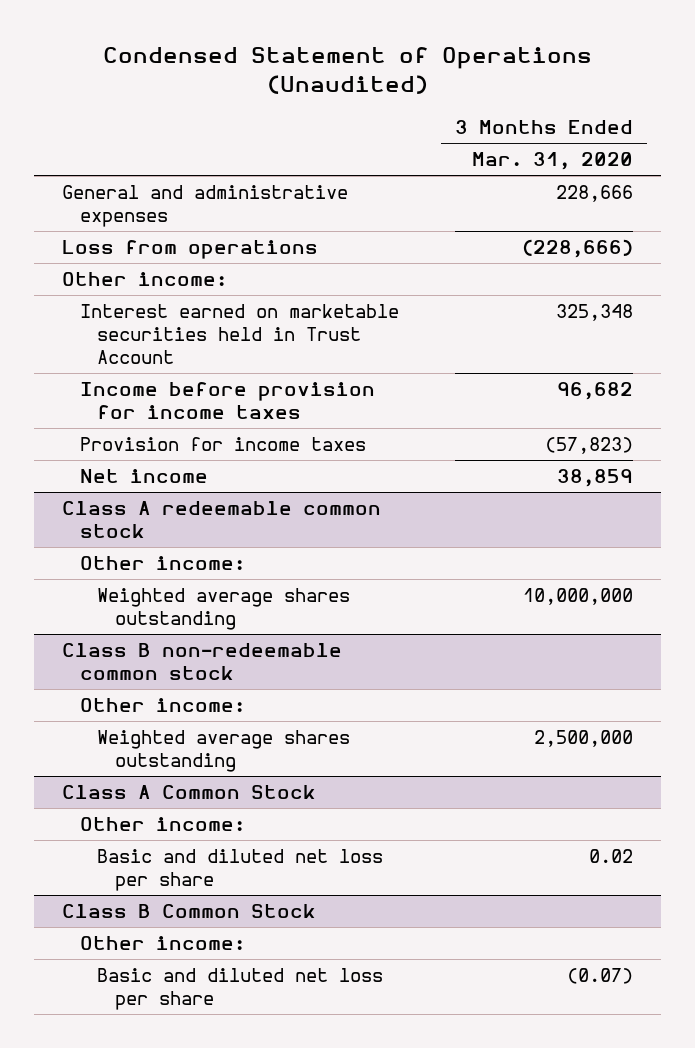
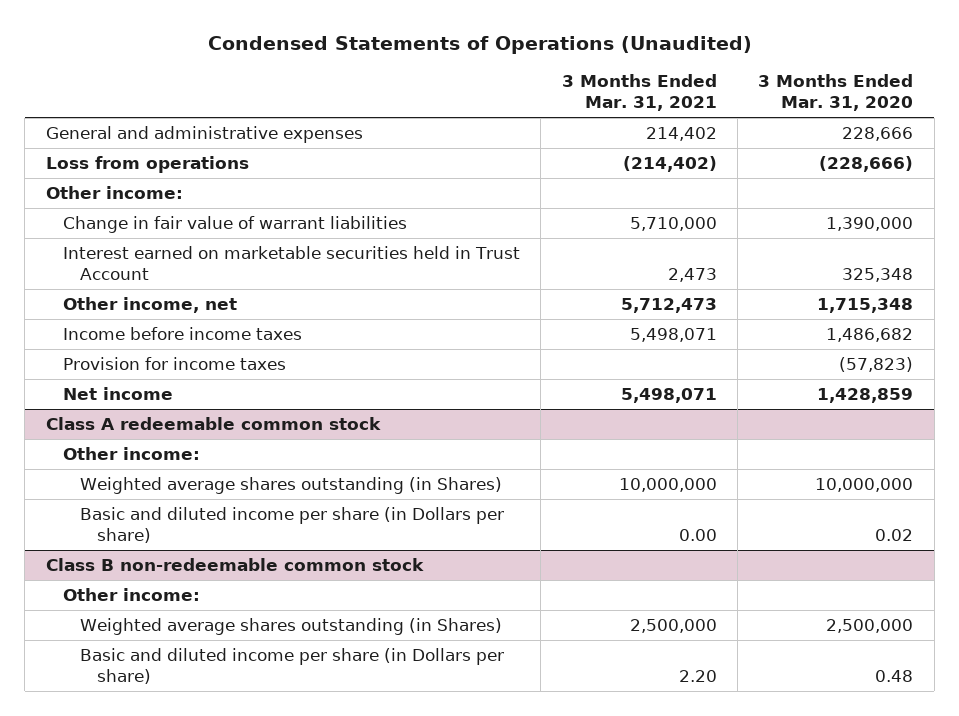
[102,47,592,95] Condensed Statement of Operations (Unaudited) -> [207,36,752,55] Condensed Statements of Operations (Unaudited)
none -> [561,74,717,112] 3 Months Ended Mar. 31, 2021
none -> [62,215,407,233] Change in fair value of warrant liabilities
none -> [62,296,237,313] Other income, net
[79,382,375,420] Income before provision for income taxes -> [62,326,302,340] Income before income taxes
[556,382,633,401] 96,682 -> [826,327,914,342] 1,486,682
[556,469,633,488] 38,859 -> [817,387,914,403] 1,428,859
[97,588,351,631] Weighted average shares outstanding -> [79,476,502,494] Weighted average shares outstanding (in Shares)
none -> [79,506,504,543] Basic and diluted income per share (in Dollars per share)
[62,785,317,800] Class A Common Stock -> none
[79,817,245,832] Other income: -> none
[62,904,317,919] Class B Common Stock -> none
[79,936,245,951] Other income: -> none
[97,968,384,1011] Basic and diluted net loss per share -> none
[97,730,351,773] Weighted average shares outstanding -> [79,617,502,635] Weighted average shares outstanding (in Shares)
[97,849,384,892] Basic and diluted net loss per share -> [79,647,504,684] Basic and diluted income per share (in Dollars per share)
[588,849,633,864] 0.02 -> [875,669,914,682] 0.48

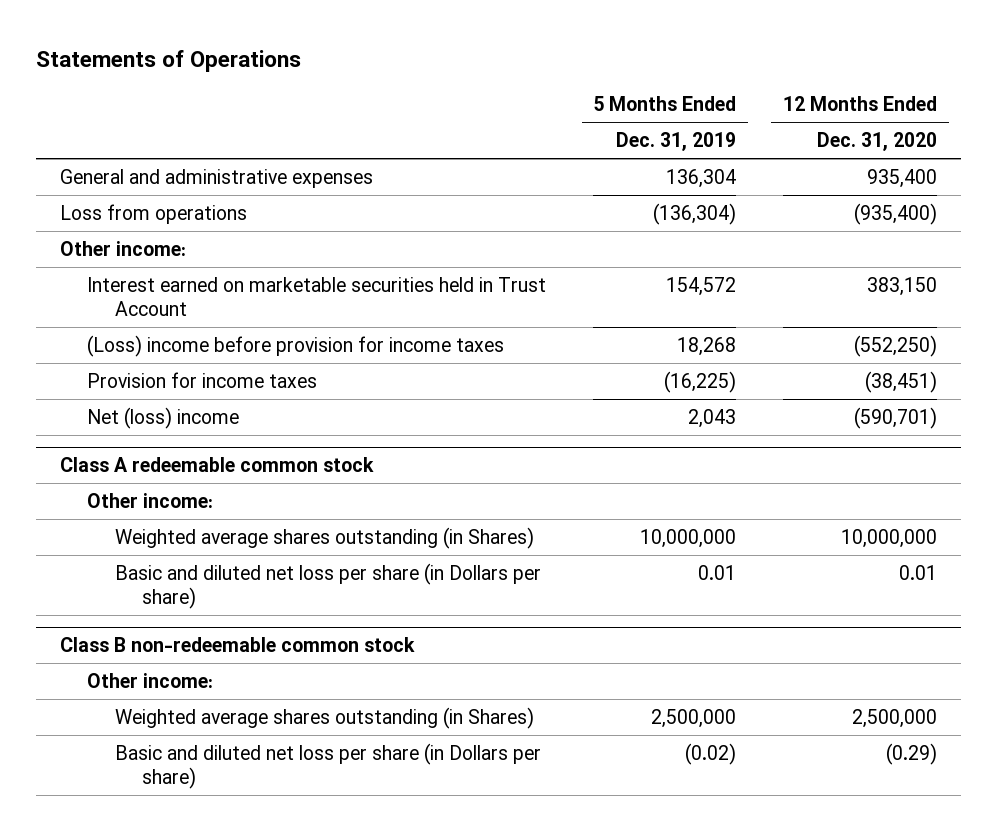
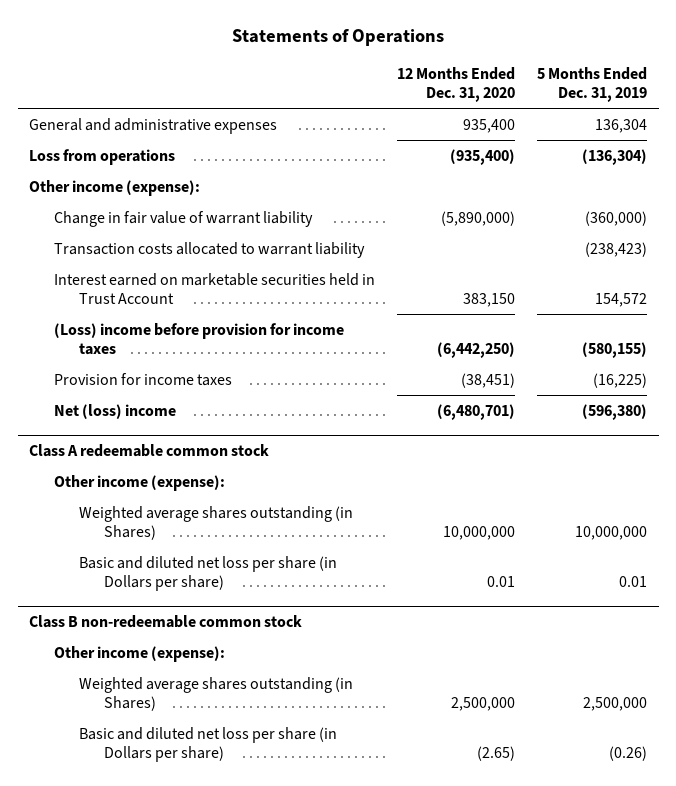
[59,240,186,256] Other income: -> [28,179,200,196] Other income (expense):
none -> [53,210,313,227] Change in fair value of warrant liability
none -> [53,241,365,258] Transaction costs allocated to warrant liability
[677,336,737,356] 18,268 -> [582,342,648,359] (580,155)
[854,334,938,357] (552,250) -> [437,342,516,359] (6,442,250)
[688,408,737,428] 2,043 -> [582,403,648,420] (596,380)
[854,406,938,429] (590,701) -> [437,403,516,420] (6,480,701)
[87,492,214,508] Other income: -> [53,474,225,491] Other income (expense):
[87,672,214,688] Other income: -> [53,645,225,662] Other income (expense):
[685,742,737,765] (0.02) -> [609,746,648,762] (0.26)
[886,742,938,765] (0.29) -> [477,746,516,762] (2.65)

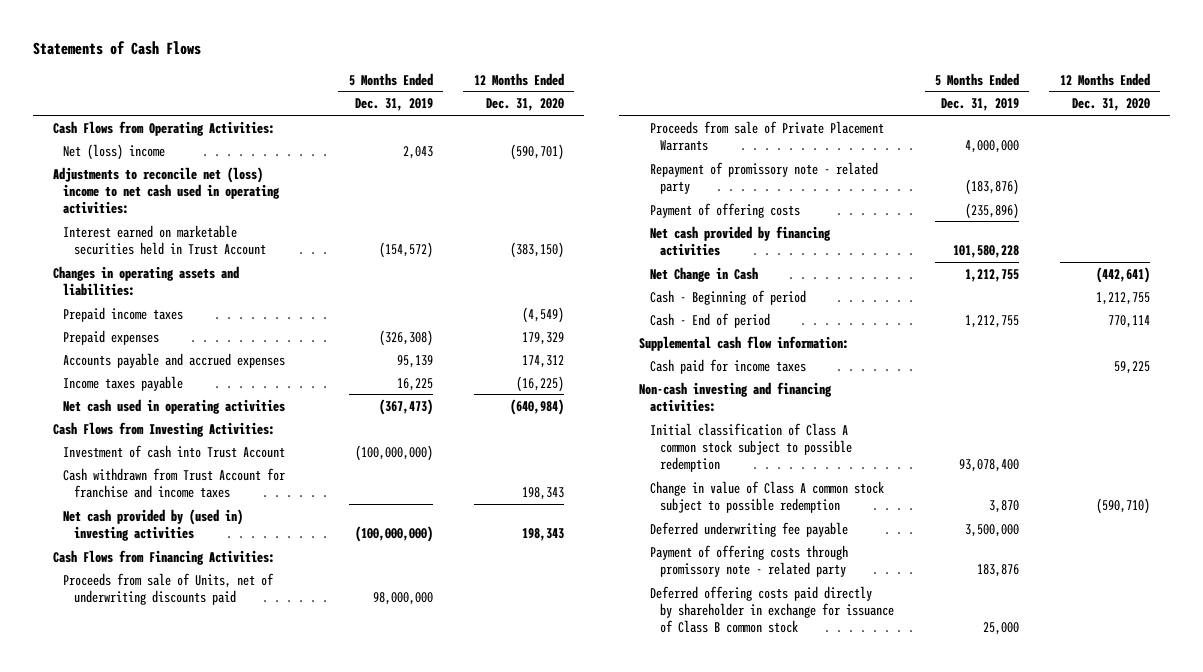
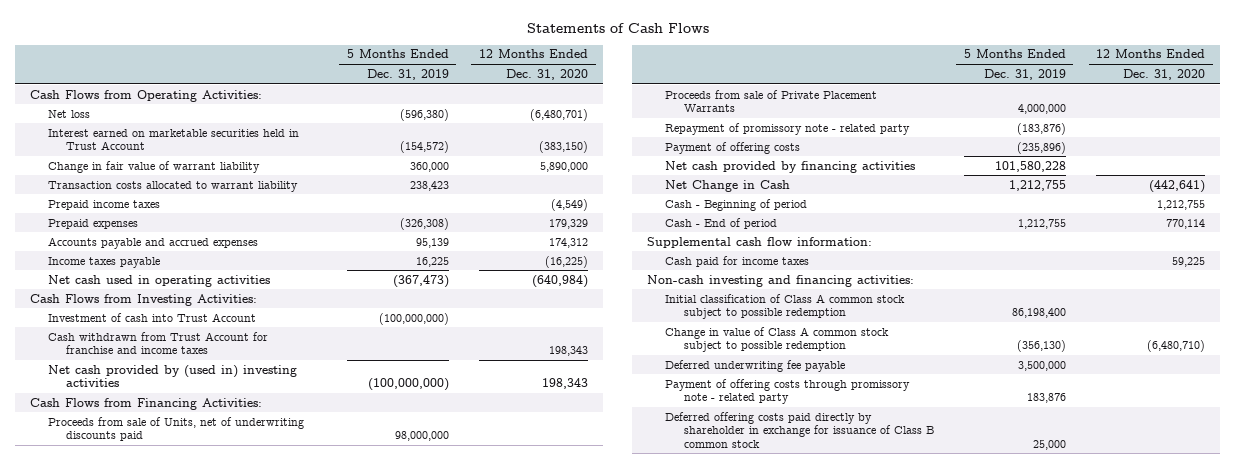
[53,166,281,215] Adjustments to reconcile net (loss) income to net cash used in operating activities: -> none
[63,143,166,160] Net (loss) income -> [48,109,91,118] Net loss
[402,145,433,159] 2,043 -> [399,108,449,121] (596,380)
[509,143,564,160] (590,701) -> [530,108,589,121] (6,480,701)
[53,265,240,296] Changes in operating assets and liabilities: -> none
none -> [48,160,261,173] Change in fair value of warrant liability
none -> [48,180,299,192] Transaction costs allocated to warrant liability
[958,459,1019,473] 93,078,400 -> [1011,308,1066,319] 86,198,400
[988,499,1019,513] 3,870 -> [1016,340,1066,353] (356,130)
[1095,497,1150,514] (590,710) -> [1147,340,1206,353] (6,480,710)

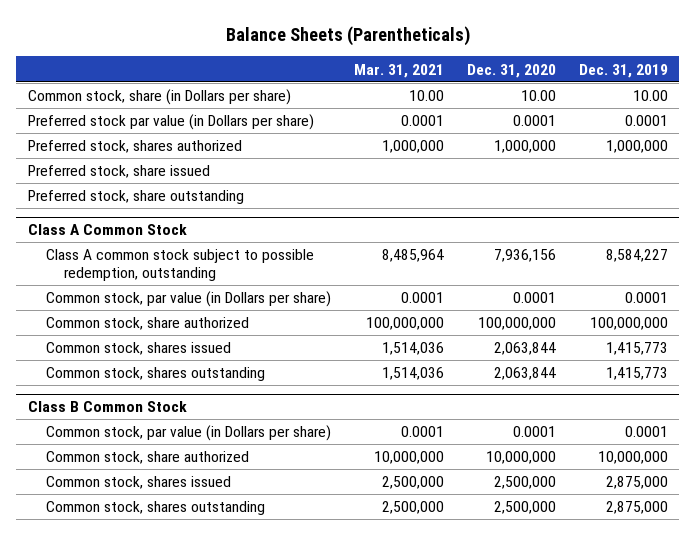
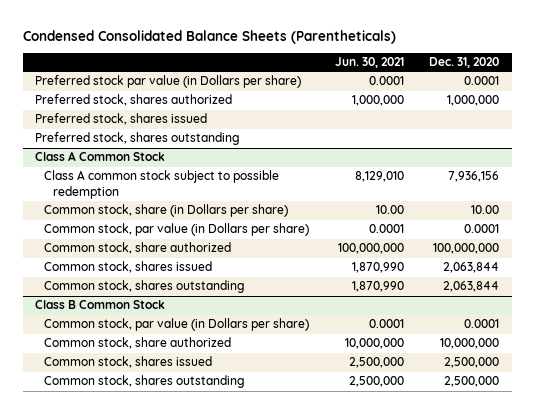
[225,25,470,46] Balance Sheets (Parentheticals) -> [22,29,396,44] Condensed Consolidated Balance Sheets (Parentheticals)
[353,63,444,78] Mar. 31, 2021 -> none
[578,63,668,78] Dec. 31, 2019 -> none
none -> [334,57,404,69] Jun. 30, 2021
[28,89,292,106] Common stock, share (in Dollars per share) -> none
[28,165,211,179] Preferred stock, share issued -> [35,113,208,126] Preferred stock, shares issued
[28,190,245,205] Preferred stock, share outstanding -> [35,132,241,146] Preferred stock, shares outstanding
[45,249,314,282] Class A common stock subject to possible redemption, outstanding -> [44,170,280,199] Class A common stock subject to possible redemption
none -> [44,204,289,218] Common stock, share (in Dollars per share)

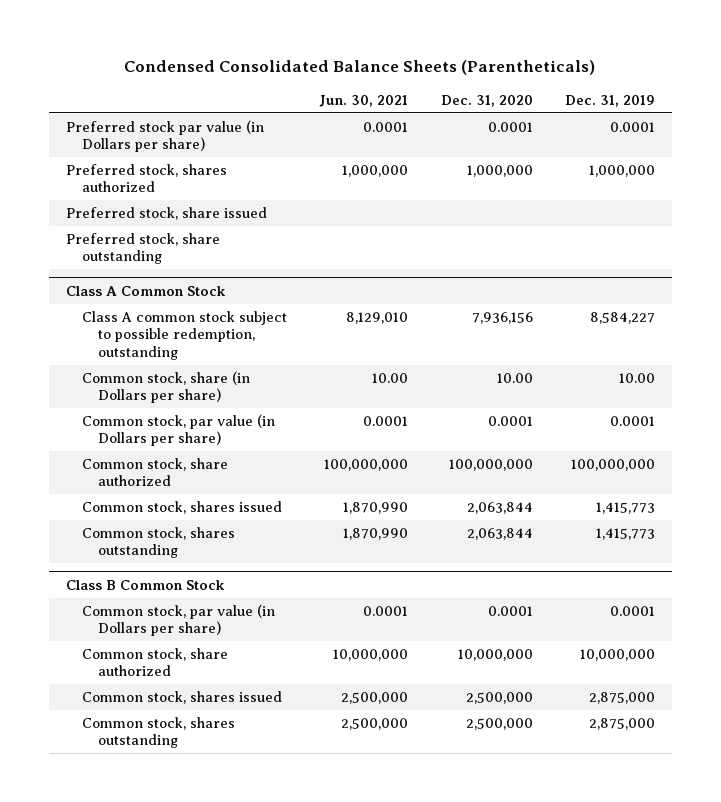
none -> [565,94,656,107] Dec. 31, 2019
[35,113,208,126] Preferred stock, shares issued -> [65,207,267,221] Preferred stock, share issued
[35,132,241,146] Preferred stock, shares outstanding -> [65,233,220,265] Preferred stock, share outstanding
[44,170,280,199] Class A common stock subject to possible redemption -> [81,311,287,360] Class A common stock subject to possible redemption, outstanding

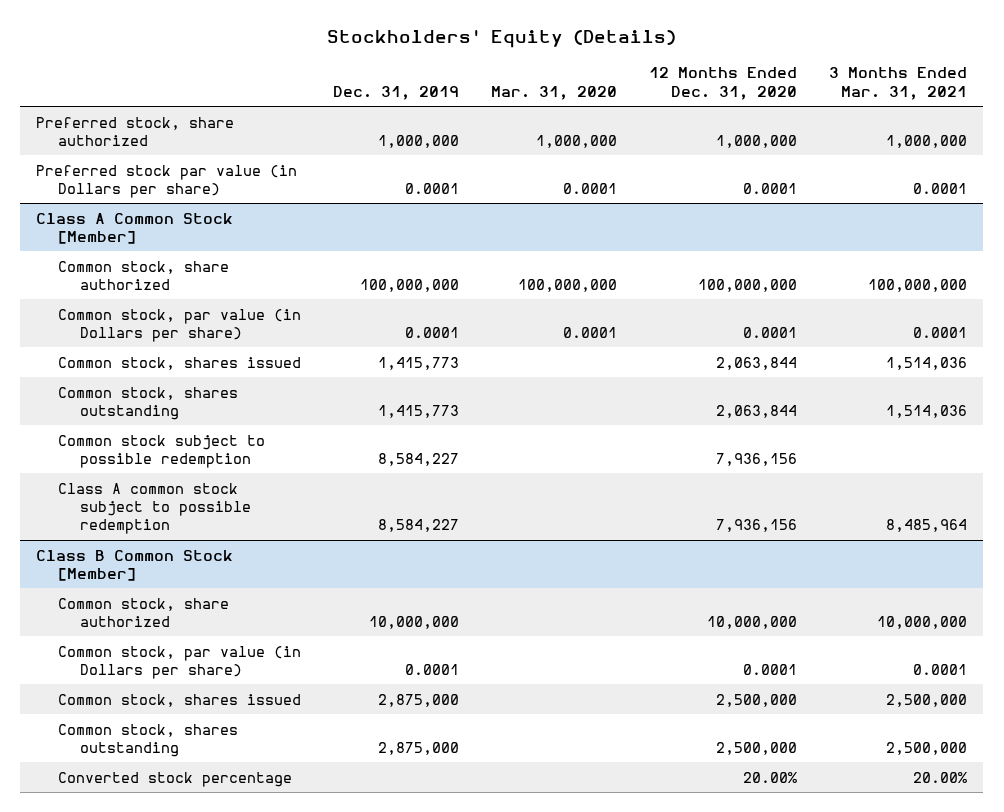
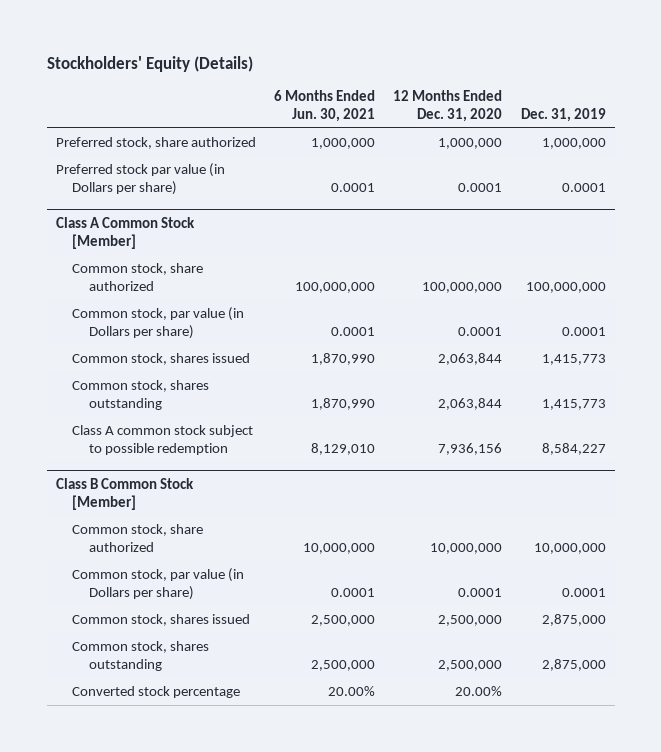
[491,85,618,100] Mar. 31, 2020 -> none
[829,67,968,100] 3 Months Ended Mar. 31, 2021 -> none
none -> [274,90,376,122] 6 Months Ended Jun. 30, 2021
[58,434,266,468] Common stock subject to possible redemption -> none

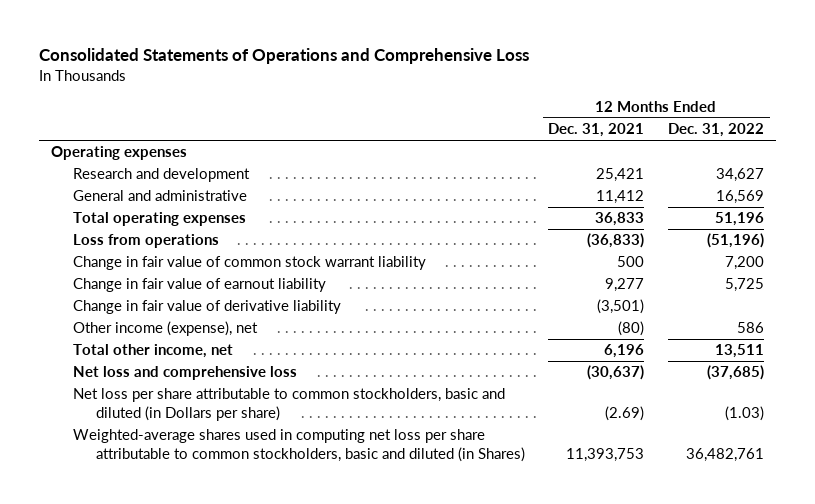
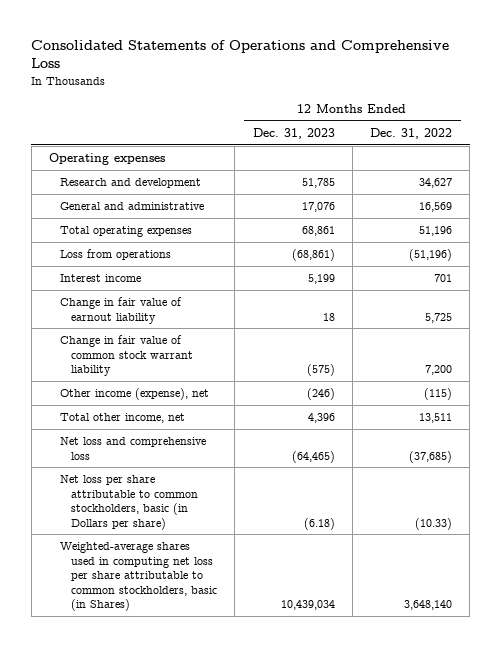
[548,123,645,138] Dec. 31, 2021 -> none
none -> [252,127,335,139] Dec. 31, 2023
none -> [59,274,141,283] Interest income
[73,300,342,315] Change in fair value of derivative liability -> none
[73,256,427,271] Change in fair value of common stock warrant liability -> [59,335,194,377] Change in fair value of common stock warrant liability
[737,322,765,334] 586 -> [424,388,453,401] (115)
[73,388,506,421] Net loss per share attributable to common stockholders, basic and diluted (in Dollars per share) -> [59,475,199,530] Net loss per share attributable to common stockholders, basic (in Dollars per share)
[725,405,765,421] (1.03) -> [415,517,453,530] (10.33)
[73,429,525,462] Weighted-average shares used in computing net loss per share attributable to common stockholders, basic and diluted (in Shares) -> [59,542,218,611] Weighted-average shares used in computing net loss per share attributable to common stockholders, basic (in Shares)
[686,447,765,462] 36,482,761 -> [404,599,453,610] 3,648,140

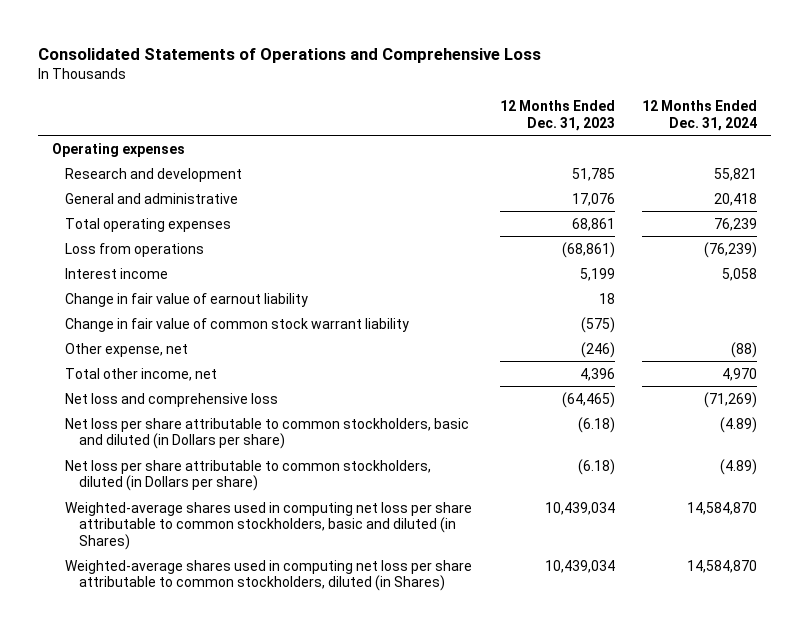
[370,127,453,139] Dec. 31, 2022 -> none
none -> [642,99,758,131] 12 Months Ended Dec. 31, 2024
[59,388,209,401] Other income (expense), net -> [65,342,189,357] Other expense, net
[59,475,199,530] Net loss per share attributable to common stockholders, basic (in Dollars per share) -> [65,417,470,450] Net loss per share attributable to common stockholders, basic and diluted (in Dollars per share)
none -> [65,459,432,492] Net loss per share attributable to common stockholders, diluted (in Dollars per share)
[59,542,218,611] Weighted-average shares used in computing net loss per share attributable to common stockholders, basic (in Shares) -> [65,501,473,550] Weighted-average shares used in computing net loss per share attributable to common stockholders, basic and diluted (in Shares)
none -> [65,559,473,592] Weighted-average shares used in computing net loss per share attributable to common stockholders, diluted (in Shares)

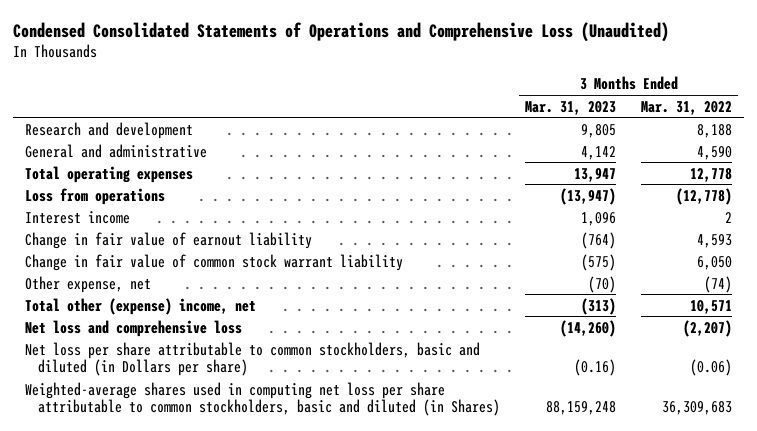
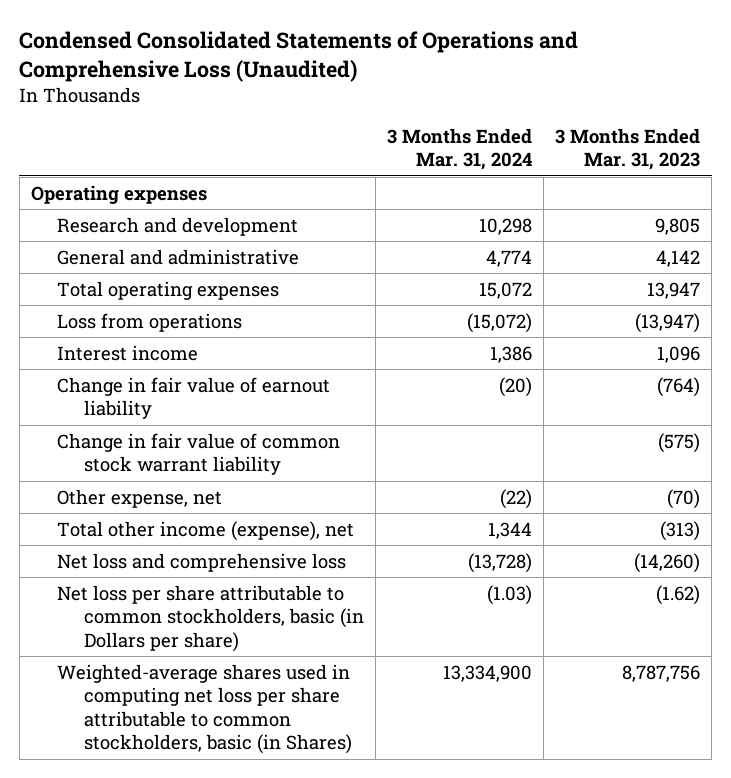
[640,100,732,115] Mar. 31, 2022 -> none
none -> [387,127,533,171] 3 Months Ended Mar. 31, 2024
none -> [30,184,207,204] Operating expenses
[25,297,257,315] Total other (expense) income, net -> [57,520,355,541] Total other income (expense), net
[25,341,481,377] Net loss per share attributable to common stockholders, basic and diluted (in Dollars per share) -> [57,584,365,652] Net loss per share attributable to common stockholders, basic (in Dollars per share)
[574,359,617,377] (0.16) -> [656,584,701,605] (1.62)
[25,381,501,417] Weighted-average shares used in computing net loss per share attributable to common stockholders, basic and diluted (in Shares) -> [57,663,353,755] Weighted-average shares used in computing net loss per share attributable to common stockholders, basic (in Shares)
[546,401,617,416] 88,159,248 -> [622,664,701,682] 8,787,756

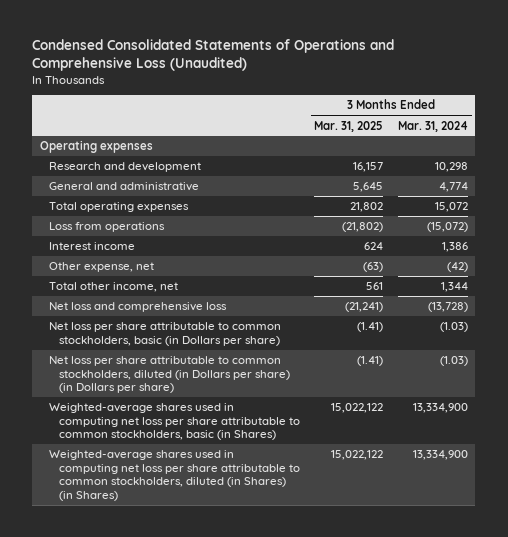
[555,127,701,171] 3 Months Ended Mar. 31, 2023 -> none
none -> [314,120,384,132] Mar. 31, 2025
[57,376,331,420] Change in fair value of earnout liability -> none
[57,432,341,476] Change in fair value of common stock warrant liability -> none
[500,488,533,509] (22) -> [447,262,469,273] (42)
[57,520,355,541] Total other income (expense), net -> [49,282,179,293] Total other income, net
none -> [49,356,290,394] Net loss per share attributable to common stockholders, diluted (in Dollars per share) (in Dollars per share)
none -> [49,450,300,501] Weighted-average shares used in computing net loss per share attributable to common stockholders, diluted (in Shares) (in Shares)

